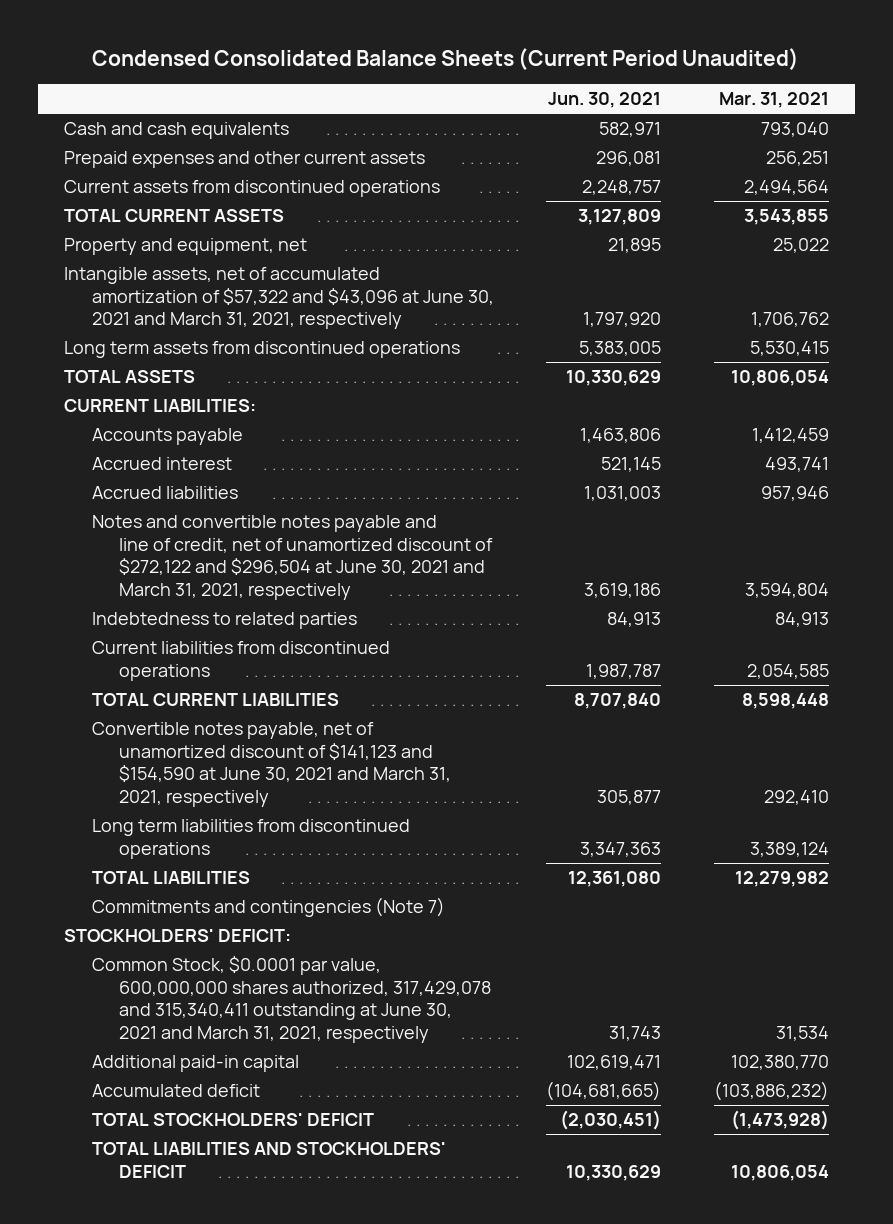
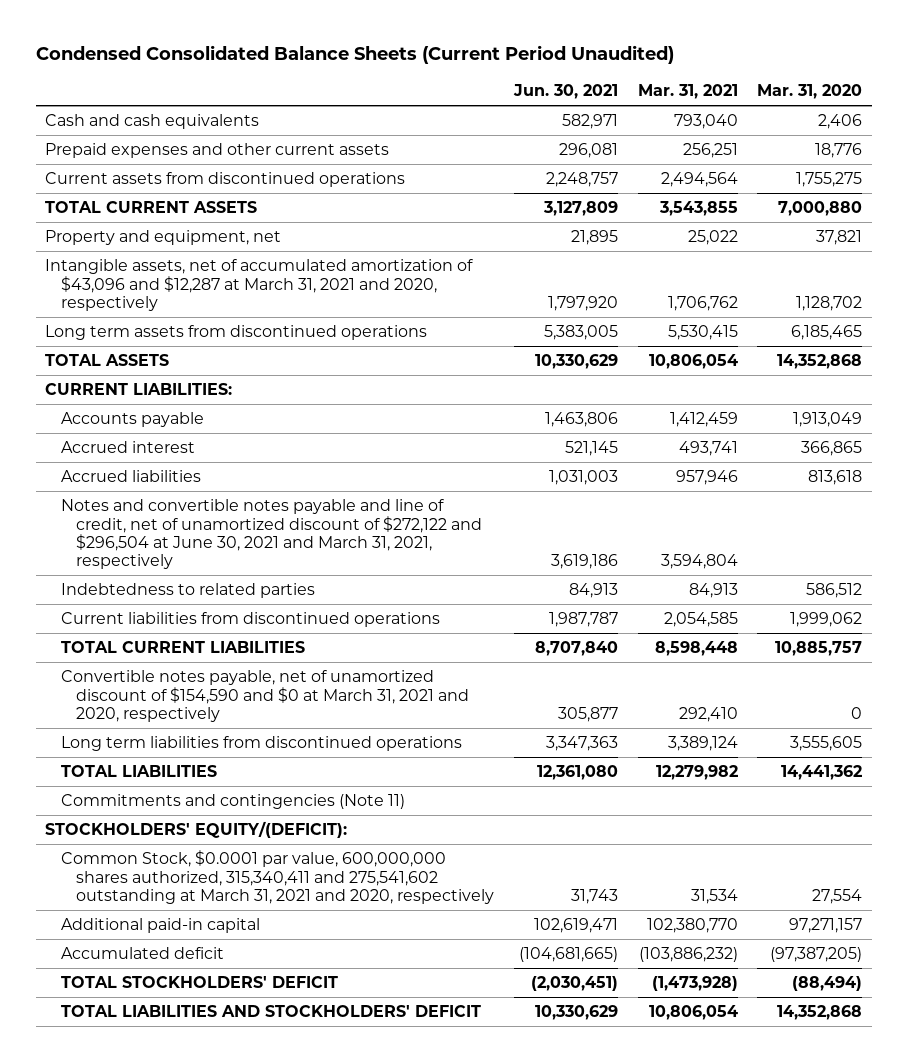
none -> [757,84,863,100] Mar. 31, 2020
[64,267,494,330] Intangible assets, net of accumulated amortization of $57,322 and $43,096 at June 30, 2021 and March 31, 2021, respectively -> [45,259,474,311] Intangible assets, net of accumulated amortization of $43,096 and $12,287 at March 31, 2021 and 2020, respectively
[91,722,452,808] Convertible notes payable, net of unamortized discount of $141,123 and $154,590 at June 30, 2021 and March 31, 2021, respectively -> [60,670,470,722] Convertible notes payable, net of unamortized discount of $154,590 and $0 at March 31, 2021 and 2020, respectively
[91,897,445,918] Commitments and contingencies (Note 7) -> [60,794,405,810] Commitments and contingencies (Note 11)
[64,929,292,943] STOCKHOLDERS' DEFICIT: -> [45,821,348,839] STOCKHOLDERS' EQUITY/(DEFICIT):
[91,956,492,1044] Common Stock, $0.0001 par value, 600,000,000 shares authorized, 317,429,078 and 315,340,411 outstanding at June 30, 2021 and March 31, 2021, respectively -> [60,850,495,904] Common Stock, $0.0001 par value, 600,000,000 shares authorized, 315,340,411 and 275,541,602 outstanding at March 31, 2021 and 2020, respectively

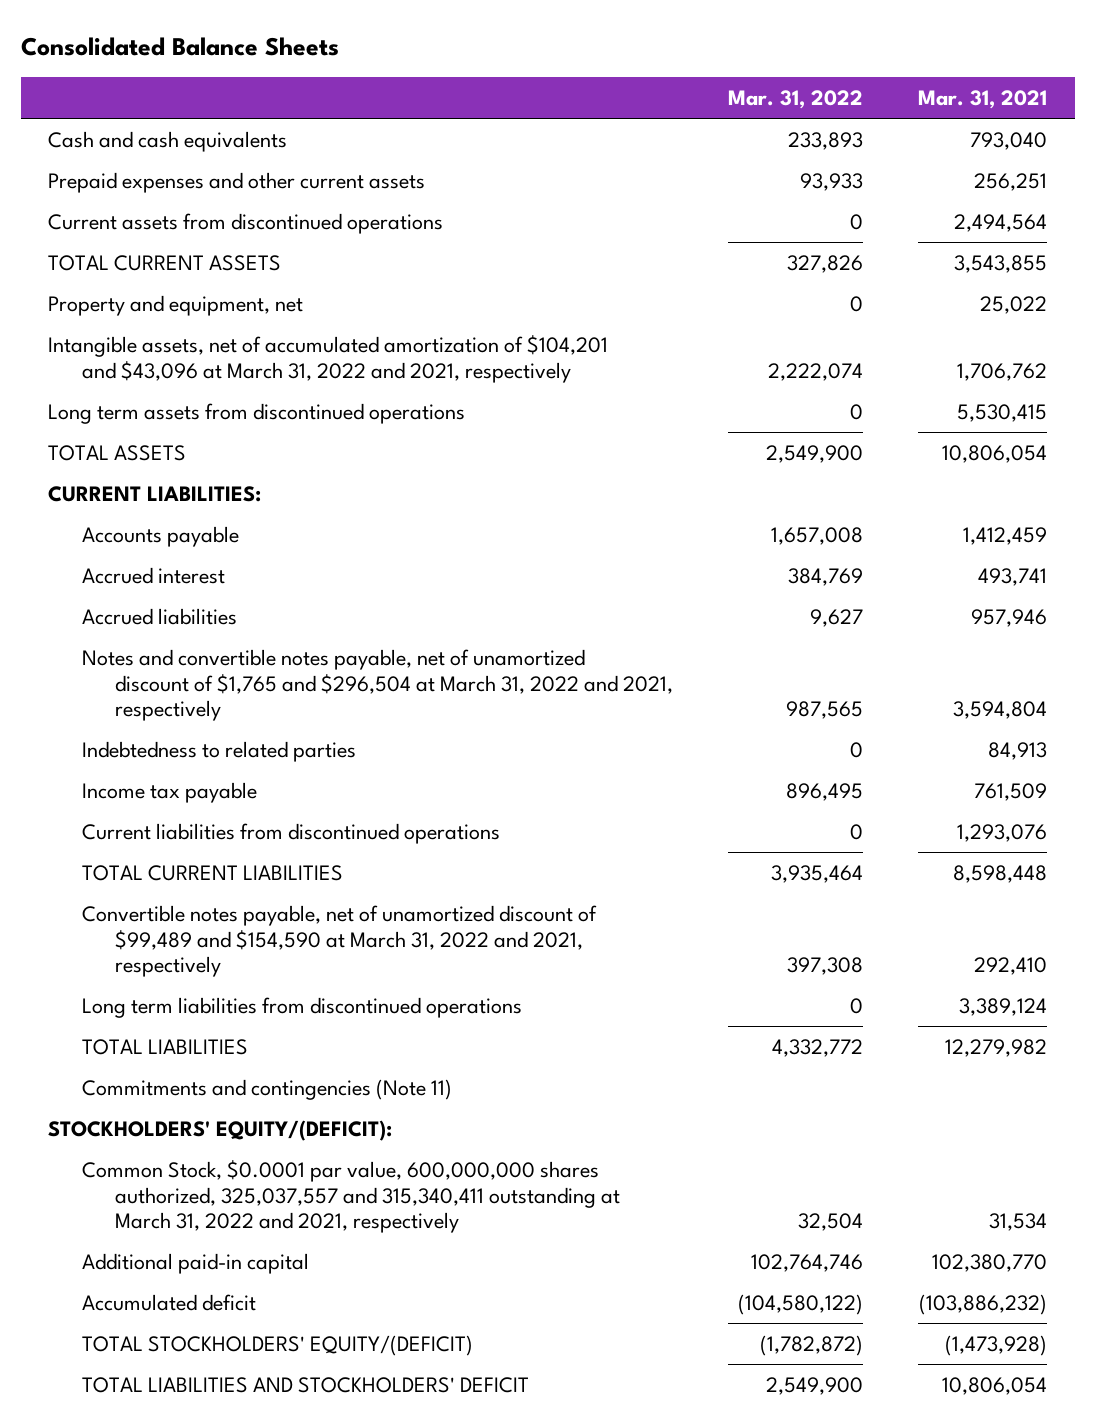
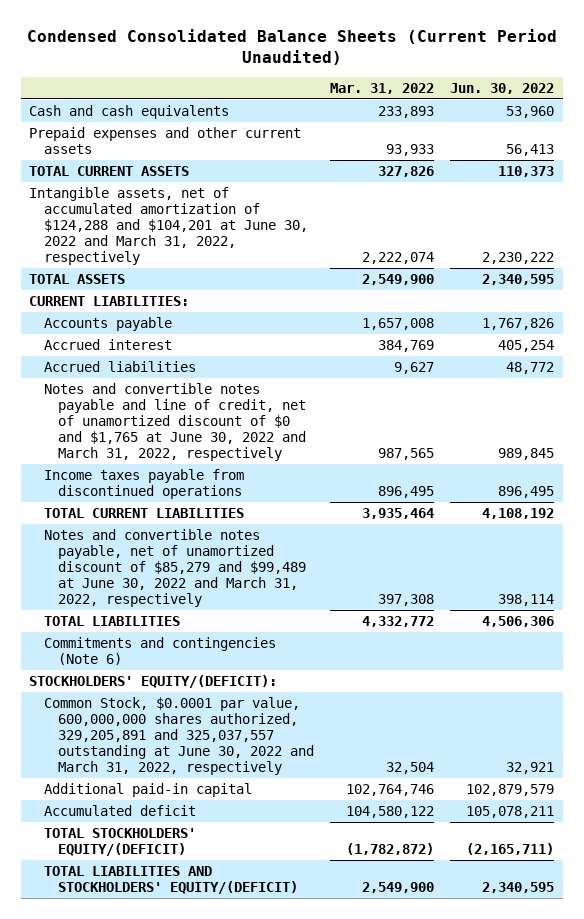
[20,37,339,57] Consolidated Balance Sheets -> [26,29,557,66] Condensed Consolidated Balance Sheets (Current Period Unaudited)
[918,90,1048,110] Mar. 31, 2021 -> none
none -> [450,82,555,94] Jun. 30, 2022
[48,212,444,234] Current assets from discontinued operations -> none
[48,294,304,316] Property and equipment, net -> none
[48,402,466,424] Long term assets from discontinued operations -> none
[48,334,609,383] Intangible assets, net of accumulated amortization of $104,201 and $43,096 at March 31, 2022 and 2021, respectively -> [29,187,308,266] Intangible assets, net of accumulated amortization of $124,288 and $104,201 at June 30, 2022 and March 31, 2022, respectively
[81,740,356,762] Indebtedness to related parties -> none
[81,822,500,844] Current liabilities from discontinued operations -> none
[81,648,674,722] Notes and convertible notes payable, net of unamortized discount of $1,765 and $296,504 at March 31, 2022 and 2021, respectively -> [43,383,306,462] Notes and convertible notes payable and line of credit, net of unamortized discount of $0 and $1,765 at June 30, 2022 and March 31, 2022, respectively
[81,781,257,803] Income tax payable -> [43,469,244,500] Income taxes payable from discontinued operations
[81,996,522,1018] Long term liabilities from discontinued operations -> none
[81,904,597,978] Convertible notes payable, net of unamortized discount of $99,489 and $154,590 at March 31, 2022 and 2021, respectively -> [43,529,306,608] Notes and convertible notes payable, net of unamortized discount of $85,279 and $99,489 at June 30, 2022 and March 31, 2022, respectively
[81,1078,452,1100] Commitments and contingencies (Note 11) -> [43,637,276,666] Commitments and contingencies (Note 6)
[81,1159,621,1234] Common Stock, $0.0001 par value, 600,000,000 shares authorized, 325,037,557 and 315,340,411 outstanding at March 31, 2022 and 2021, respectively -> [43,697,314,776] Common Stock, $0.0001 par value, 600,000,000 shares authorized, 329,205,891 and 325,037,557 outstanding at June 30, 2022 and March 31, 2022, respectively
[738,1293,864,1315] (104,580,122) -> [346,806,435,819] 104,580,122
[81,1376,529,1393] TOTAL LIABILITIES AND STOCKHOLDERS' DEFICIT -> [43,866,298,895] TOTAL LIABILITIES AND STOCKHOLDERS' EQUITY/(DEFICIT)

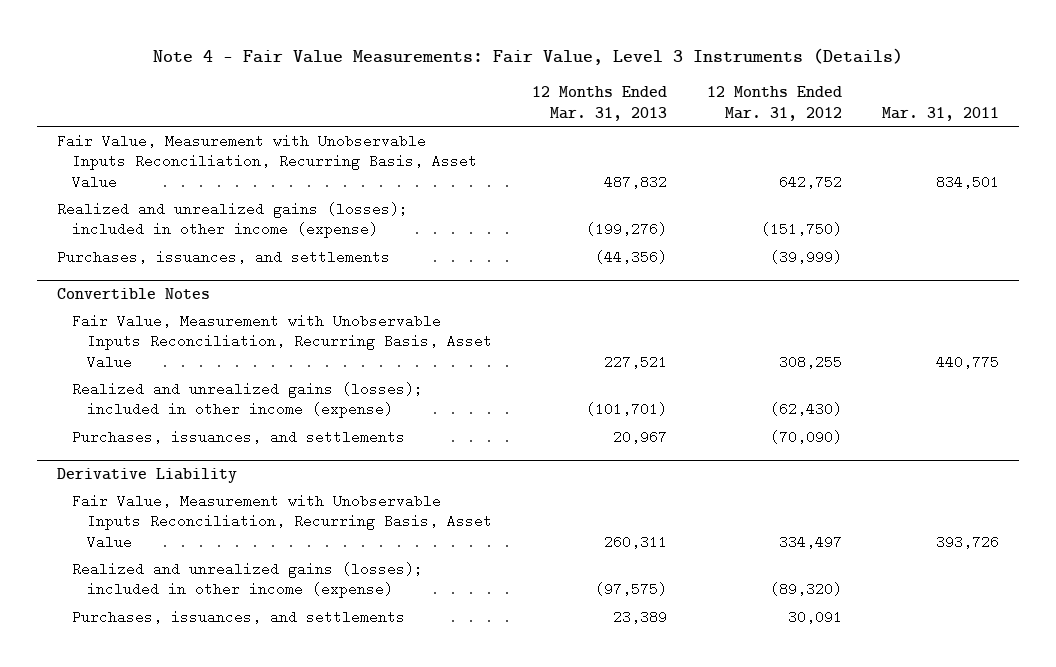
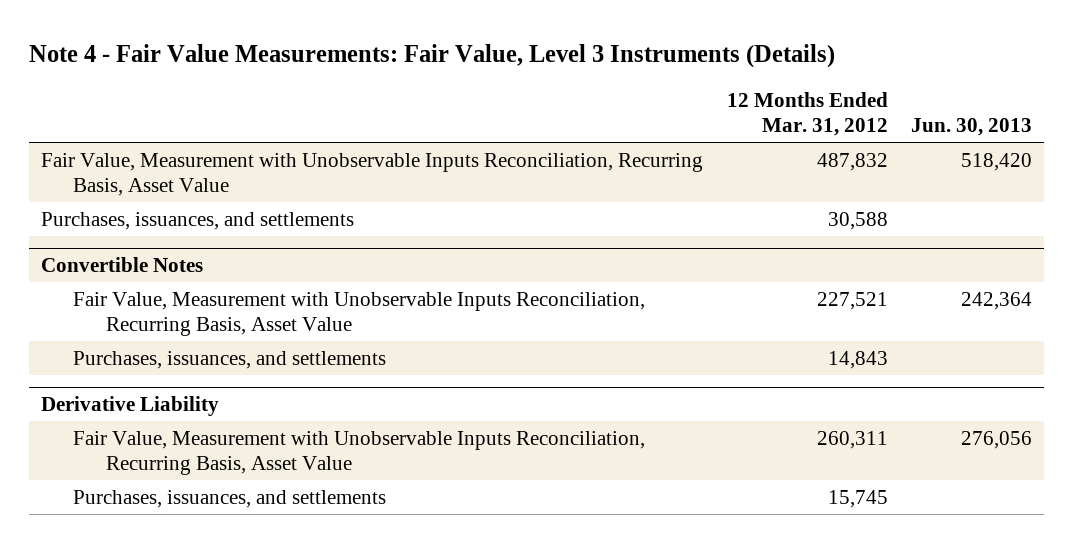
[532,85,668,121] 12 Months Ended Mar. 31, 2013 -> none
[882,106,1000,121] Mar. 31, 2011 -> none
none -> [911,118,1033,137] Jun. 30, 2013
[56,201,408,239] Realized and unrealized gains (losses); included in other income (expense) -> none
[779,174,843,189] 642,752 -> [816,152,888,171] 487,832
[770,249,843,264] (39,999) -> [827,211,888,230] 30,588
[71,381,423,419] Realized and unrealized gains (losses); included in other income (expense) -> none
[779,354,843,369] 308,255 -> [816,291,888,310] 227,521
[770,429,843,444] (70,090) -> [827,350,888,369] 14,843
[71,561,423,599] Realized and unrealized gains (losses); included in other income (expense) -> none
[779,534,843,549] 334,497 -> [816,430,888,449] 260,311
[788,609,843,624] 30,091 -> [827,489,888,508] 15,745

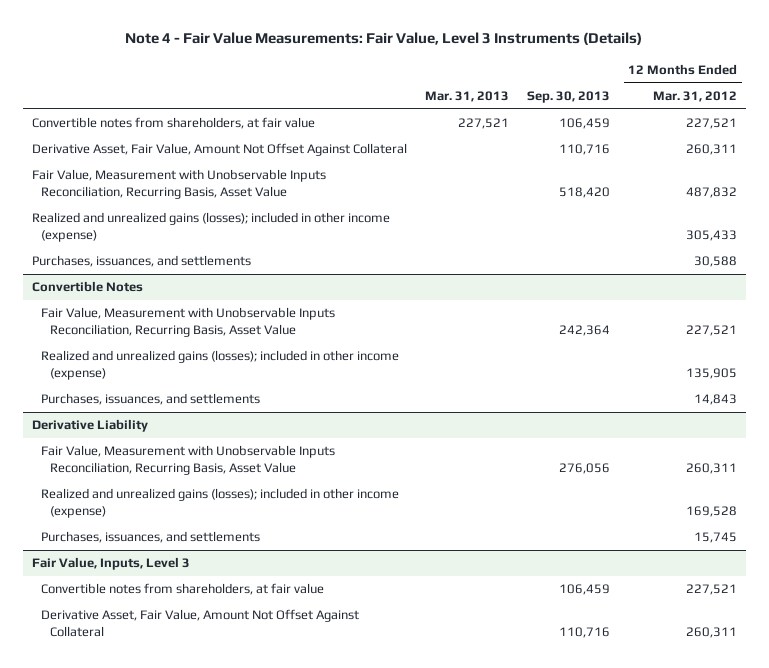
[911,118,1033,137] Jun. 30, 2013 -> none
none -> [424,90,509,102] Mar. 31, 2013
none -> [526,90,610,103] Sep. 30, 2013
none -> [31,117,315,130] Convertible notes from shareholders, at fair value
none -> [31,143,407,157] Derivative Asset, Fair Value, Amount Not Offset Against Collateral
none -> [31,212,390,242] Realized and unrealized gains (losses); included in other income (expense)
none -> [40,350,399,380] Realized and unrealized gains (losses); included in other income (expense)
none -> [40,488,399,518] Realized and unrealized gains (losses); included in other income (expense)
none -> [31,557,190,571] Fair Value, Inputs, Level 3
none -> [40,583,324,596] Convertible notes from shareholders, at fair value
none -> [40,609,359,637] Derivative Asset, Fair Value, Amount Not Offset Against Collateral

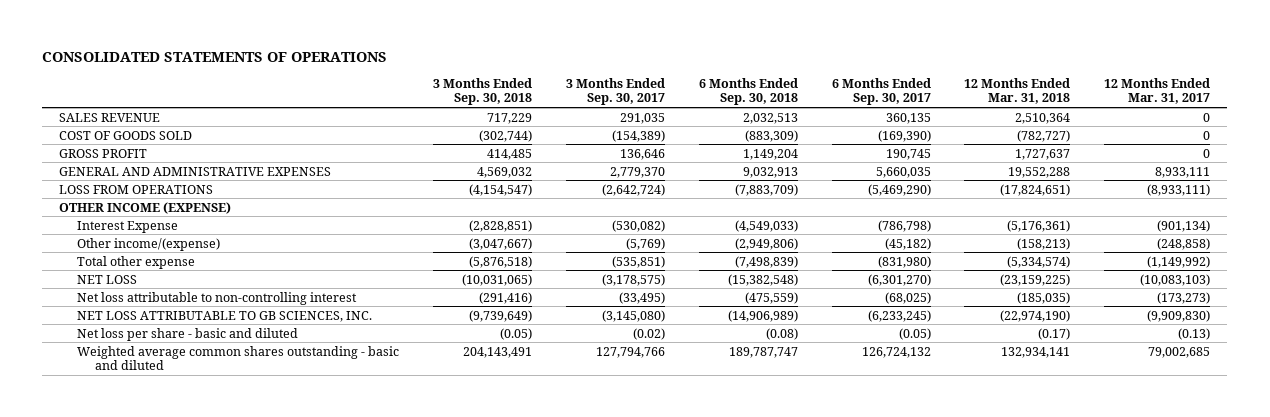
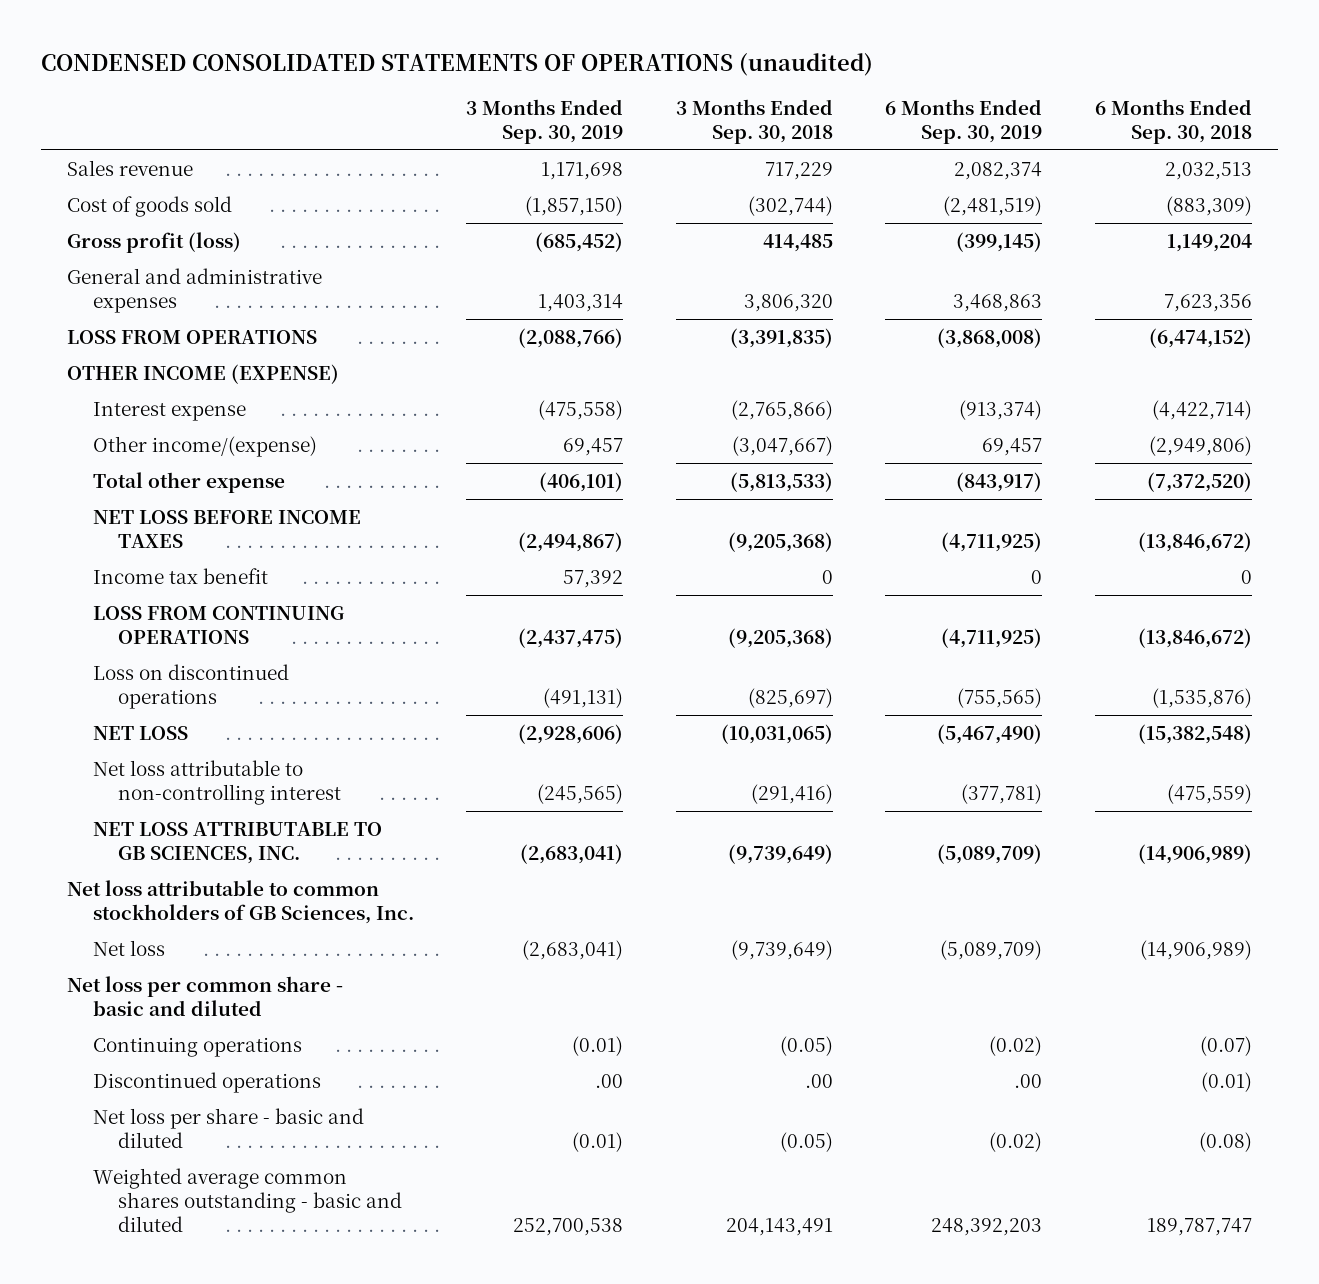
[42,51,388,62] CONSOLIDATED STATEMENTS OF OPERATIONS -> [40,52,873,76] CONDENSED CONSOLIDATED STATEMENTS OF OPERATIONS (unaudited)
[565,77,665,106] 3 Months Ended Sep. 30, 2017 -> none
[831,77,931,106] 6 Months Ended Sep. 30, 2017 -> none
[964,77,1071,105] 12 Months Ended Mar. 31, 2018 -> none
[1104,77,1211,105] 12 Months Ended Mar. 31, 2017 -> none
none -> [466,98,624,144] 3 Months Ended Sep. 30, 2019
none -> [885,98,1043,144] 6 Months Ended Sep. 30, 2019
[59,112,161,122] SALES REVENUE -> [67,159,194,176] Sales revenue
[59,130,193,140] COST OF GOODS SOLD -> [67,195,233,217] Cost of goods sold
[59,148,148,158] GROSS PROFIT -> [67,231,242,253] Gross profit (loss)
[59,166,332,176] GENERAL AND ADMINISTRATIVE EXPENSES -> [67,267,323,313] General and administrative expenses
[476,166,532,178] 4,569,032 -> [743,293,833,312] 3,806,320
[742,166,798,178] 9,032,913 -> [1164,293,1253,312] 7,623,356
[468,183,532,196] (4,154,547) -> [729,327,833,348] (3,391,835)
[734,183,798,196] (7,883,709) -> [1149,327,1253,348] (6,474,152)
[77,220,179,233] Interest Expense -> [92,401,246,421] Interest expense
[468,219,532,232] (2,828,851) -> [730,399,833,420] (2,765,866)
[734,219,798,232] (4,549,033) -> [1152,399,1253,420] (4,422,714)
[468,255,532,268] (5,876,518) -> [729,471,833,492] (5,813,533)
[734,255,798,268] (7,498,839) -> [1147,471,1253,492] (7,372,520)
none -> [92,509,361,548] NET LOSS BEFORE INCOME TAXES
none -> [92,567,268,584] Income tax benefit
none -> [92,605,345,644] LOSS FROM CONTINUING OPERATIONS
none -> [92,663,289,709] Loss on discontinued operations
none -> [67,879,414,924] Net loss attributable to common stockholders of GB Sciences, Inc.
none -> [92,939,165,956] Net loss
none -> [67,975,344,1016] Net loss per common share - basic and diluted
none -> [92,1036,302,1057] Continuing operations
none -> [92,1071,321,1093] Discontinued operations

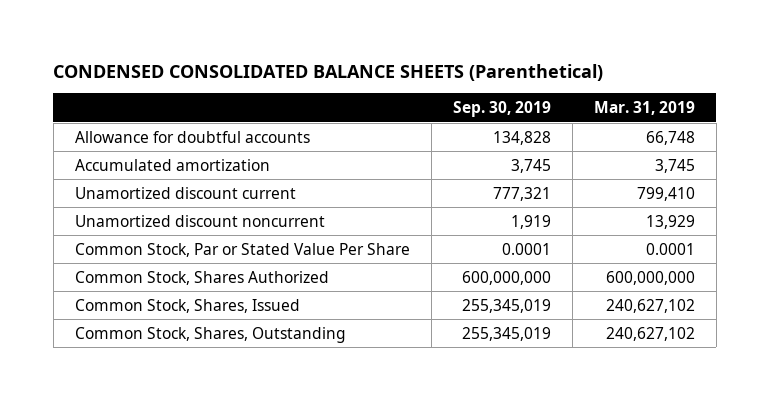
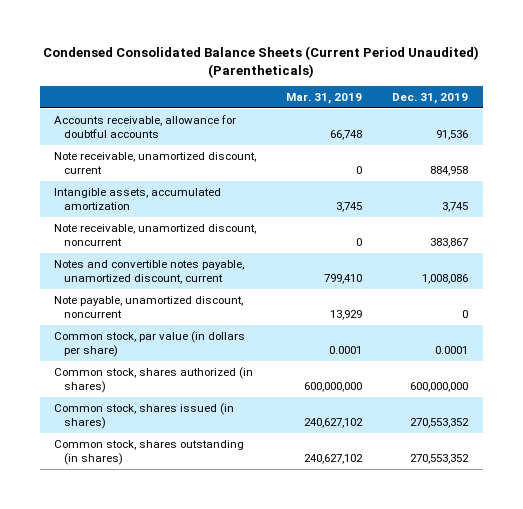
[53,63,604,81] CONDENSED CONSOLIDATED BALANCE SHEETS (Parenthetical) -> [43,46,480,78] Condensed Consolidated Balance Sheets (Current Period Unaudited) (Parentheticals)
[452,101,551,118] Sep. 30, 2019 -> none
none -> [392,92,469,104] Dec. 31, 2019
[74,130,310,143] Allowance for doubtful accounts -> [54,114,237,139] Accounts receivable, allowance for doubtful accounts
none -> [54,151,257,175] Note receivable, unamortized discount, current
[74,158,270,171] Accumulated amortization -> [54,187,222,211] Intangible assets, accumulated amortization
none -> [54,223,257,247] Note receivable, unamortized discount, noncurrent
[74,186,296,199] Unamortized discount current -> [54,259,245,285] Notes and convertible notes payable, unamortized discount, current
[74,214,325,227] Unamortized discount noncurrent -> [54,295,244,319] Note payable, unamortized discount, noncurrent
[74,242,410,257] Common Stock, Par or Stated Value Per Share -> [54,330,246,358] Common stock, par value (in dollars per share)
[74,270,329,285] Common Stock, Shares Authorized -> [54,366,254,394] Common stock, shares authorized (in shares)
[74,298,300,313] Common Stock, Shares, Issued -> [54,402,235,430] Common stock, shares issued (in shares)
[74,326,346,343] Common Stock, Shares, Outstanding -> [54,439,245,466] Common stock, shares outstanding (in shares)

